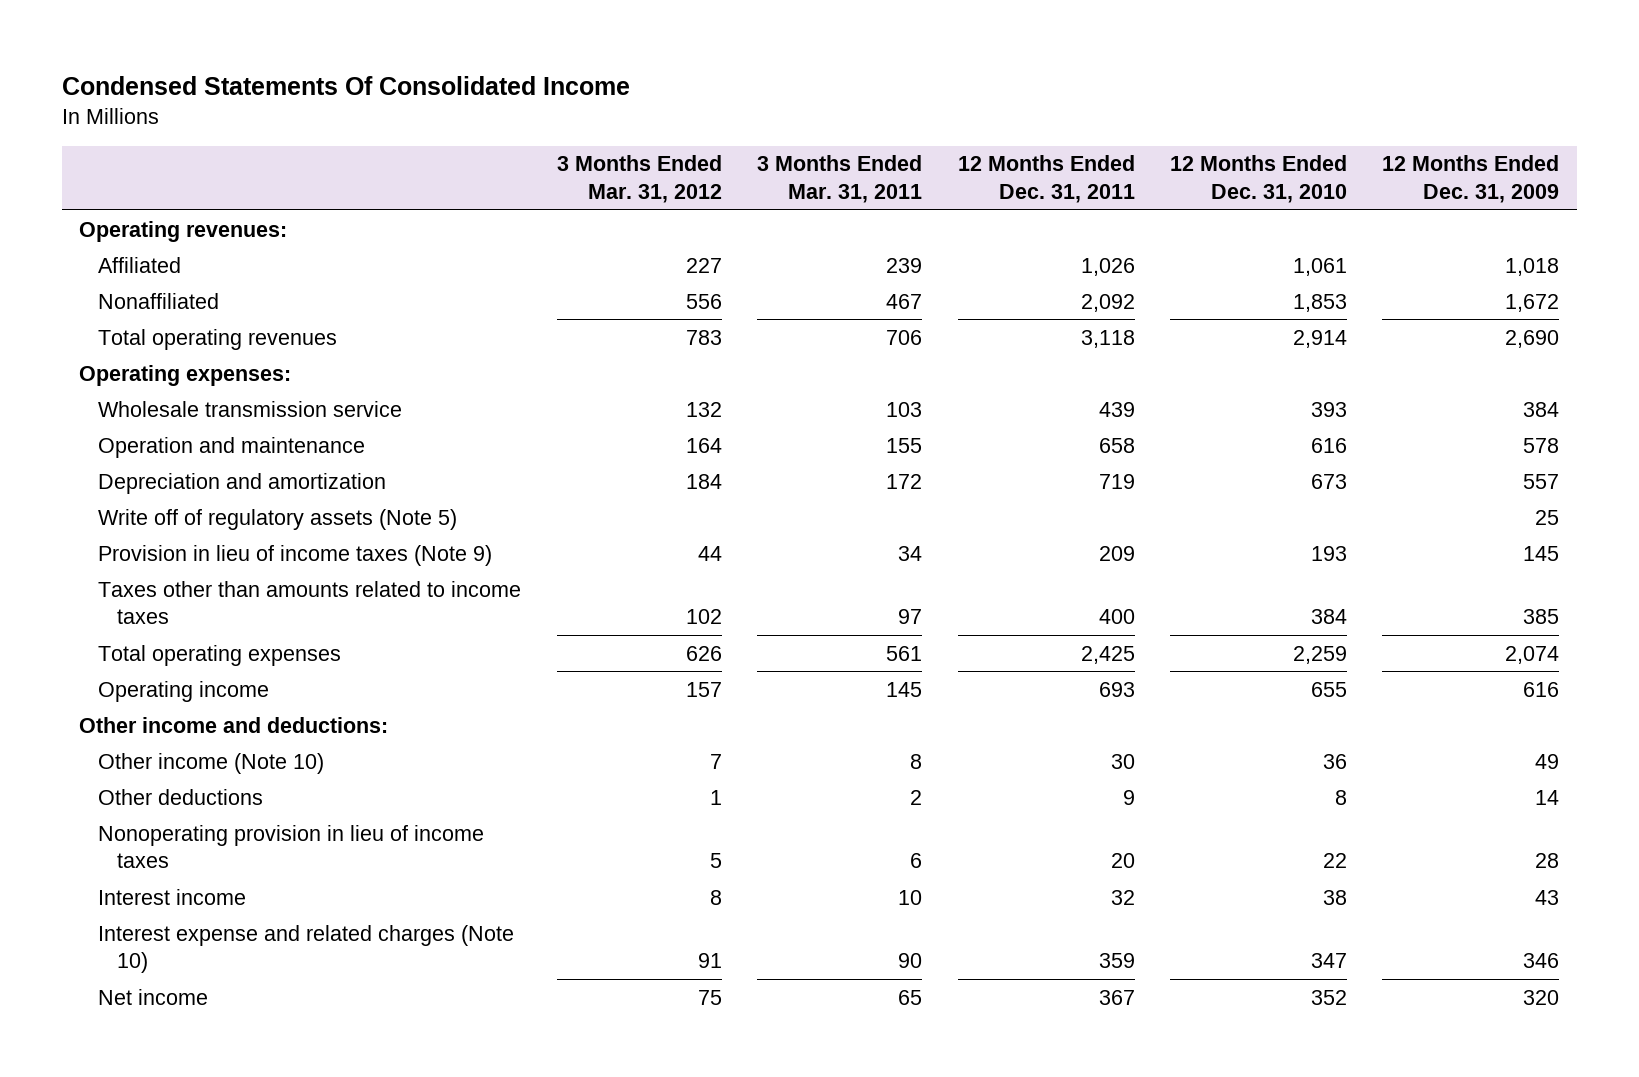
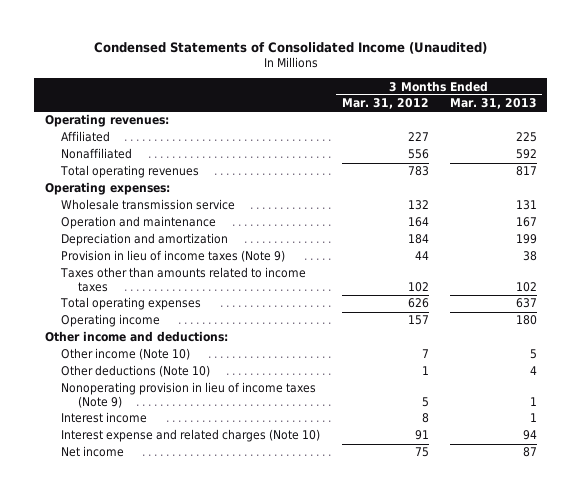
[61,76,630,96] Condensed Statements Of Consolidated Income -> [93,41,487,54] Condensed Statements of Consolidated Income (Unaudited)
[757,155,923,204] 3 Months Ended Mar. 31, 2011 -> none
[957,155,1135,204] 12 Months Ended Dec. 31, 2011 -> none
[1169,155,1347,204] 12 Months Ended Dec. 31, 2010 -> none
[1382,155,1560,204] 12 Months Ended Dec. 31, 2009 -> none
none -> [449,98,537,110] Mar. 31, 2013
[98,508,458,530] Write off of regulatory assets (Note 5) -> none
[98,788,264,805] Other deductions -> [61,365,211,378] Other deductions (Note 10)
[98,824,485,869] Nonoperating provision in lieu of income taxes -> [61,382,317,408] Nonoperating provision in lieu of income taxes (Note 9)

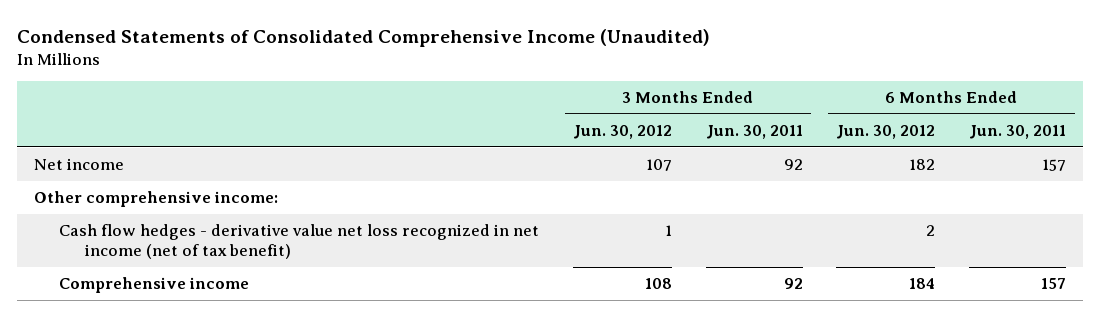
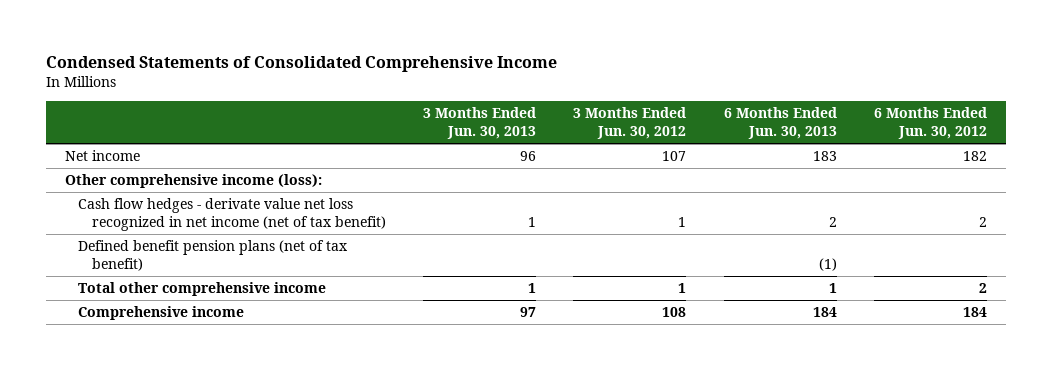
[17,28,711,47] Condensed Statements of Consolidated Comprehensive Income (Unaudited) -> [46,56,558,73] Condensed Statements of Consolidated Comprehensive Income
[705,124,803,139] Jun. 30, 2011 -> none
[969,124,1067,139] Jun. 30, 2011 -> none
none -> [422,107,536,140] 3 Months Ended Jun. 30, 2013
none -> [723,107,837,140] 6 Months Ended Jun. 30, 2013
[34,191,279,208] Other comprehensive income: -> [65,174,323,189] Other comprehensive income (loss):
[59,224,540,260] Cash flow hedges - derivative value net loss recognized in net income (net of tax benefit) -> [78,198,386,232] Cash flow hedges - derivate value net loss recognized in net income (net of tax benefit)
none -> [78,240,349,272] Defined benefit pension plans (net of tax benefit)
none -> [78,282,327,297] Total other comprehensive income

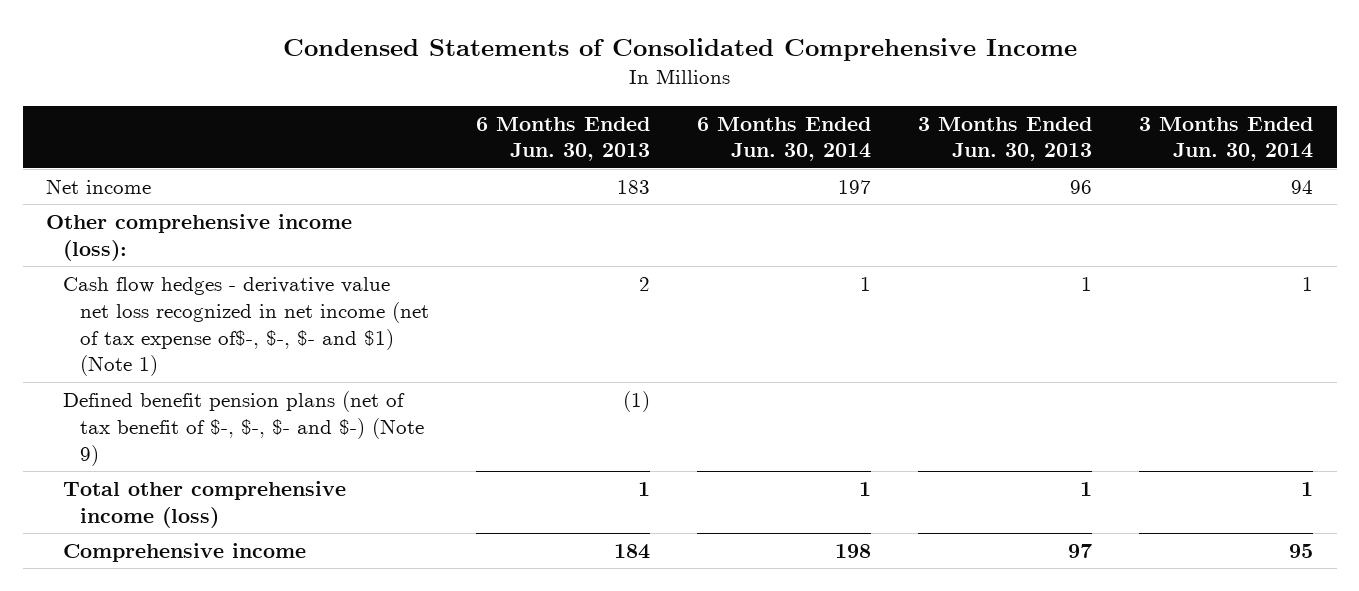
[573,107,687,140] 3 Months Ended Jun. 30, 2012 -> none
[874,107,988,140] 6 Months Ended Jun. 30, 2012 -> none
none -> [696,116,871,162] 6 Months Ended Jun. 30, 2014
none -> [1139,116,1314,162] 3 Months Ended Jun. 30, 2014
[78,198,386,232] Cash flow hedges - derivate value net loss recognized in net income (net of tax benefit) -> [63,277,429,377] Cash flow hedges - derivative value net loss recognized in net income (net of tax expense of$-, $-, $- and $1) (Note 1)
[78,240,349,272] Defined benefit pension plans (net of tax benefit) -> [63,391,424,466] Defined benefit pension plans (net of tax benefit of $-, $-, $- and $-) (Note 9)
[78,282,327,297] Total other comprehensive income -> [63,481,347,528] Total other comprehensive income (loss)

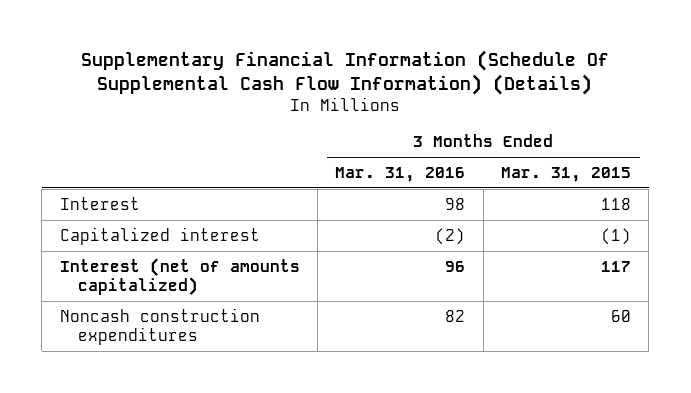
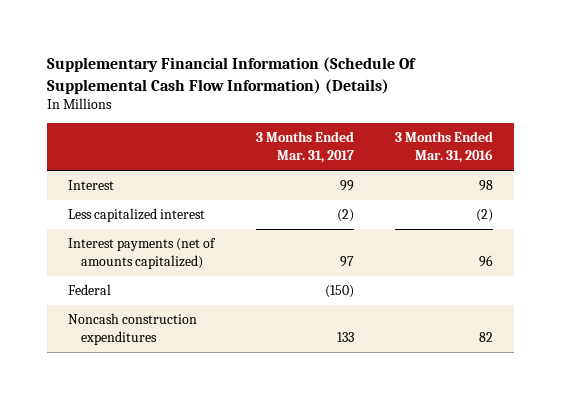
[501,166,632,182] Mar. 31, 2015 -> none
none -> [255,131,354,164] 3 Months Ended Mar. 31, 2017
[59,226,260,245] Capitalized interest -> [68,208,206,223] Less capitalized interest
[59,257,300,297] Interest (net of amounts capitalized) -> [68,238,217,270] Interest payments (net of amounts capitalized)
none -> [68,284,112,296] Federal

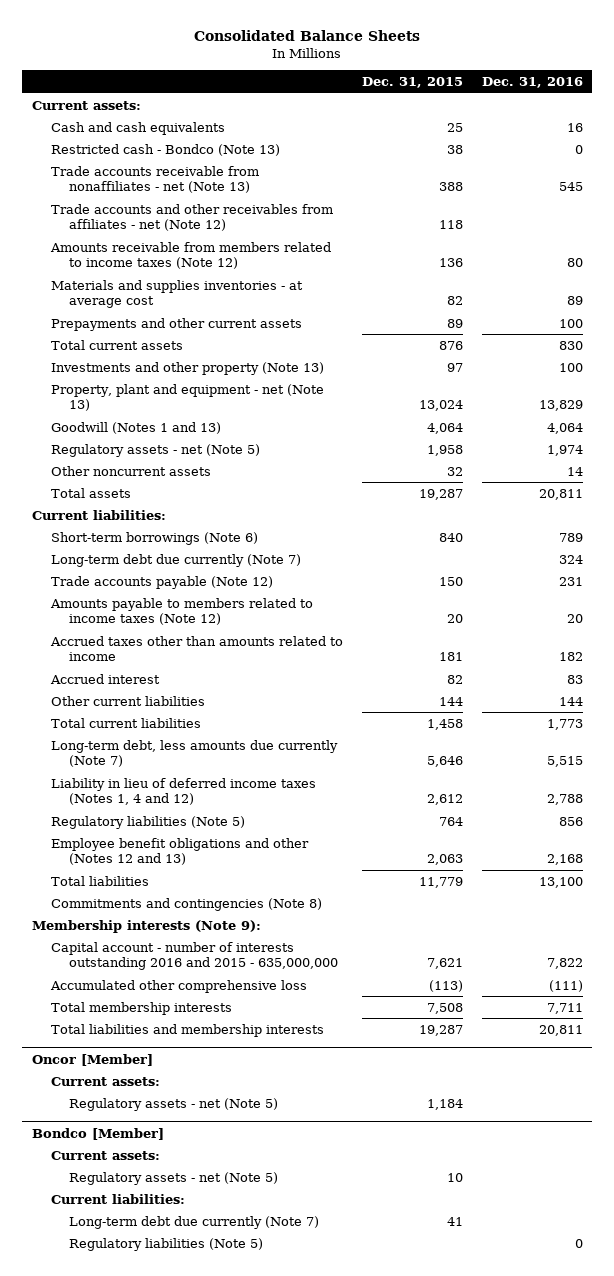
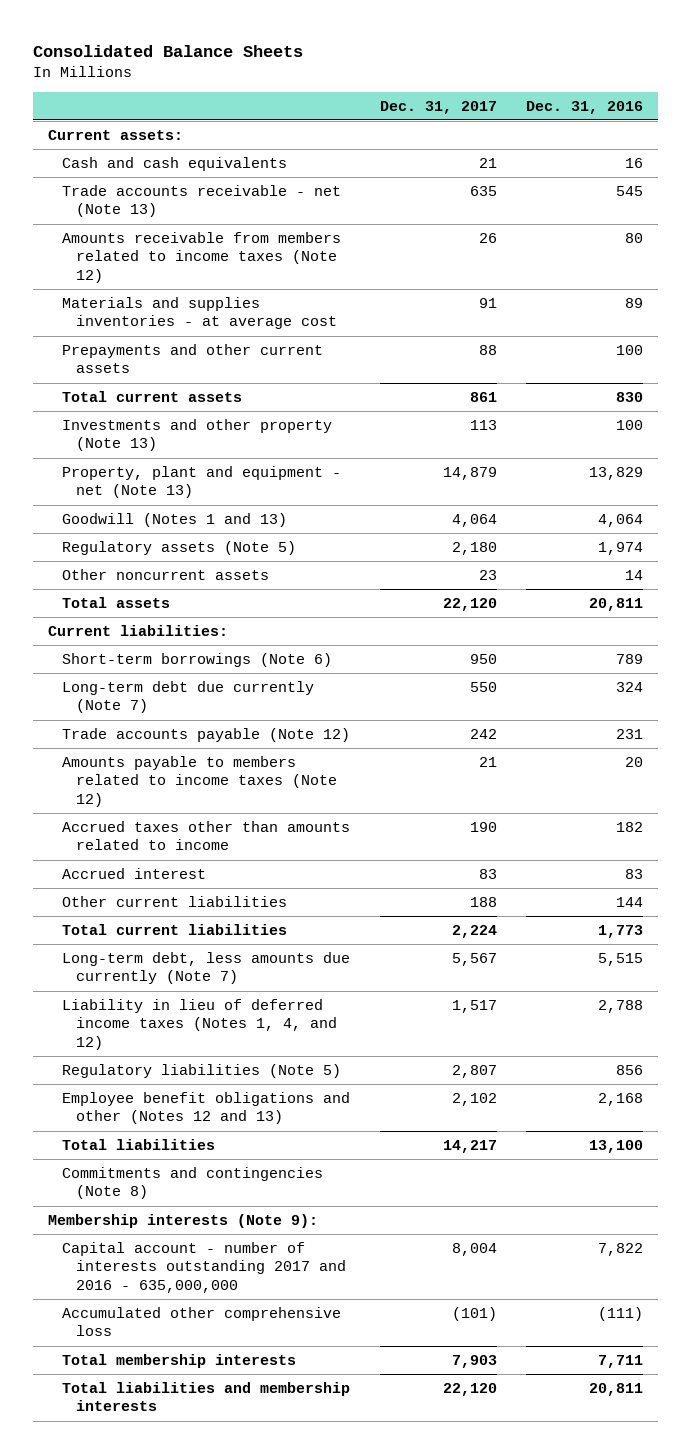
[361,76,463,88] Dec. 31, 2015 -> none
none -> [379,100,497,114] Dec. 31, 2017
[50,143,280,156] Restricted cash - Bondco (Note 13) -> none
[50,203,333,232] Trade accounts and other receivables from affiliates - net (Note 12) -> none
[50,165,259,194] Trade accounts receivable from nonaffiliates - net (Note 13) -> [62,184,342,218] Trade accounts receivable - net (Note 13)
[50,443,260,457] Regulatory assets - net (Note 5) -> [62,540,297,555] Regulatory assets (Note 5)
[50,777,316,806] Liability in lieu of deferred income taxes (Notes 1, 4 and 12) -> [62,998,338,1051] Liability in lieu of deferred income taxes (Notes 1, 4, and 12)
[50,941,339,971] Capital account - number of interests outstanding 2016 and 2015 - 635,000,000 -> [62,1241,347,1294] Capital account - number of interests outstanding 2017 and 2016 - 635,000,000
[31,1053,153,1066] Oncor [Member] -> none
[50,1076,160,1086] Current assets: -> none
[69,1097,279,1111] Regulatory assets - net (Note 5) -> none
[31,1127,164,1140] Bondco [Member] -> none
[50,1150,160,1160] Current assets: -> none
[69,1171,279,1185] Regulatory assets - net (Note 5) -> none
[50,1193,185,1204] Current liabilities: -> none
[69,1215,320,1229] Long-term debt due currently (Note 7) -> none
[69,1237,264,1251] Regulatory liabilities (Note 5) -> none

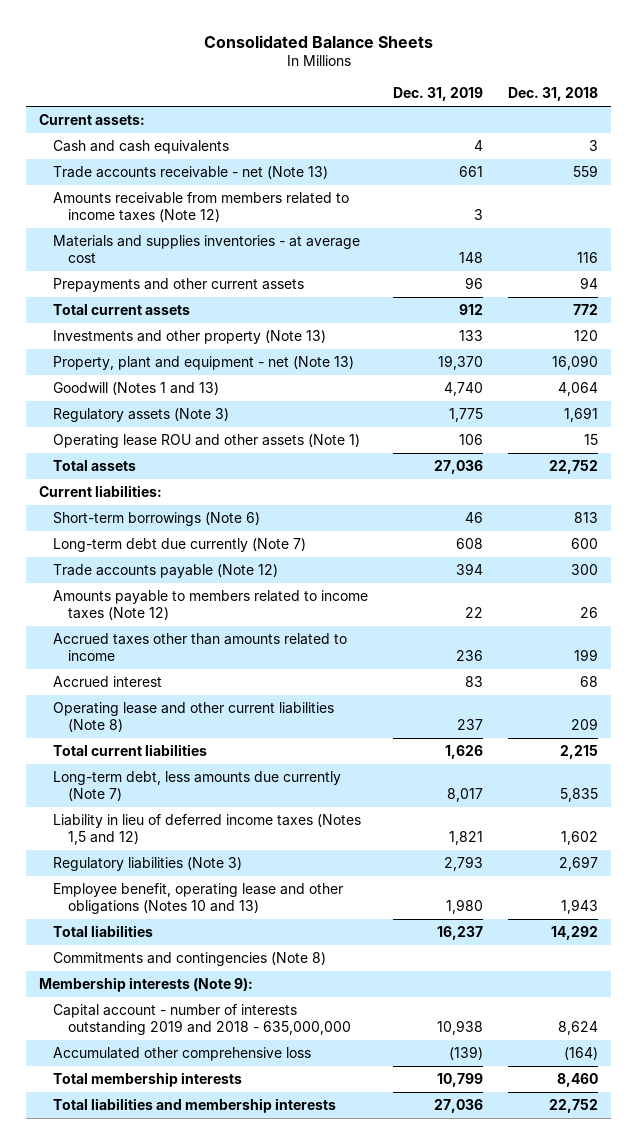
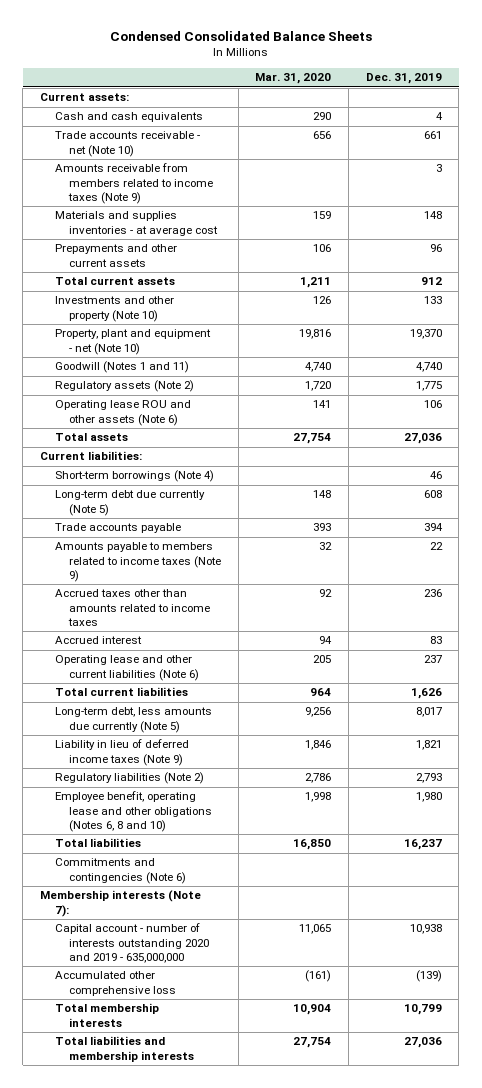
[203,34,433,48] Consolidated Balance Sheets -> [109,30,372,41] Condensed Consolidated Balance Sheets
[508,87,599,102] Dec. 31, 2018 -> none
none -> [255,73,332,85] Mar. 31, 2020
[53,166,329,180] Trade accounts receivable - net (Note 13) -> [54,131,200,157] Trade accounts receivable - net (Note 10)
[53,192,350,222] Amounts receivable from members related to income taxes (Note 12) -> [54,163,214,204] Amounts receivable from members related to income taxes (Note 9)
[53,330,327,345] Investments and other property (Note 13) -> [54,296,174,322] Investments and other property (Note 10)
[53,356,355,371] Property, plant and equipment - net (Note 13) -> [54,329,211,355] Property, plant and equipment - net (Note 10)
[53,382,220,396] Goodwill (Notes 1 and 13) -> [54,361,189,374] Goodwill (Notes 1 and 11)
[53,408,230,423] Regulatory assets (Note 3) -> [54,380,194,393] Regulatory assets (Note 2)
[53,434,361,449] Operating lease ROU and other assets (Note 1) -> [54,400,191,426] Operating lease ROU and other assets (Note 6)
[53,512,261,527] Short-term borrowings (Note 6) -> [54,470,214,483] Short-term borrowings (Note 4)
[53,538,307,553] Long-term debt due currently (Note 7) -> [54,490,205,516] Long-term debt due currently (Note 5)
[53,564,279,579] Trade accounts payable (Note 12) -> [54,523,181,534] Trade accounts payable
[53,590,369,620] Amounts payable to members related to income taxes (Note 12) -> [54,542,222,582] Amounts payable to members related to income taxes (Note 9)
[53,633,348,661] Accrued taxes other than amounts related to income -> [54,589,211,626] Accrued taxes other than amounts related to income taxes
[53,702,335,732] Operating lease and other current liabilities (Note 8) -> [54,655,200,681] Operating lease and other current liabilities (Note 6)
[53,771,342,801] Long-term debt, less amounts due currently (Note 7) -> [54,707,212,733] Long-term debt, less amounts due currently (Note 5)
[53,814,362,845] Liability in lieu of deferred income taxes (Notes 1,5 and 12) -> [54,739,189,766] Liability in lieu of deferred income taxes (Note 9)
[53,857,243,872] Regulatory liabilities (Note 3) -> [54,772,204,785] Regulatory liabilities (Note 2)
[53,883,344,914] Employee benefit, operating lease and other obligations (Notes 10 and 13) -> [54,791,213,832] Employee benefit, operating lease and other obligations (Notes 6, 8 and 10)
[53,952,327,967] Commitments and contingencies (Note 8) -> [54,858,187,884] Commitments and contingencies (Note 6)
[38,977,253,993] Membership interests (Note 9): -> [39,890,201,917] Membership interests (Note 7):
[53,1004,351,1035] Capital account - number of interests outstanding 2019 and 2018 - 635,000,000 -> [54,923,210,963] Capital account - number of interests outstanding 2020 and 2019 - 635,000,000

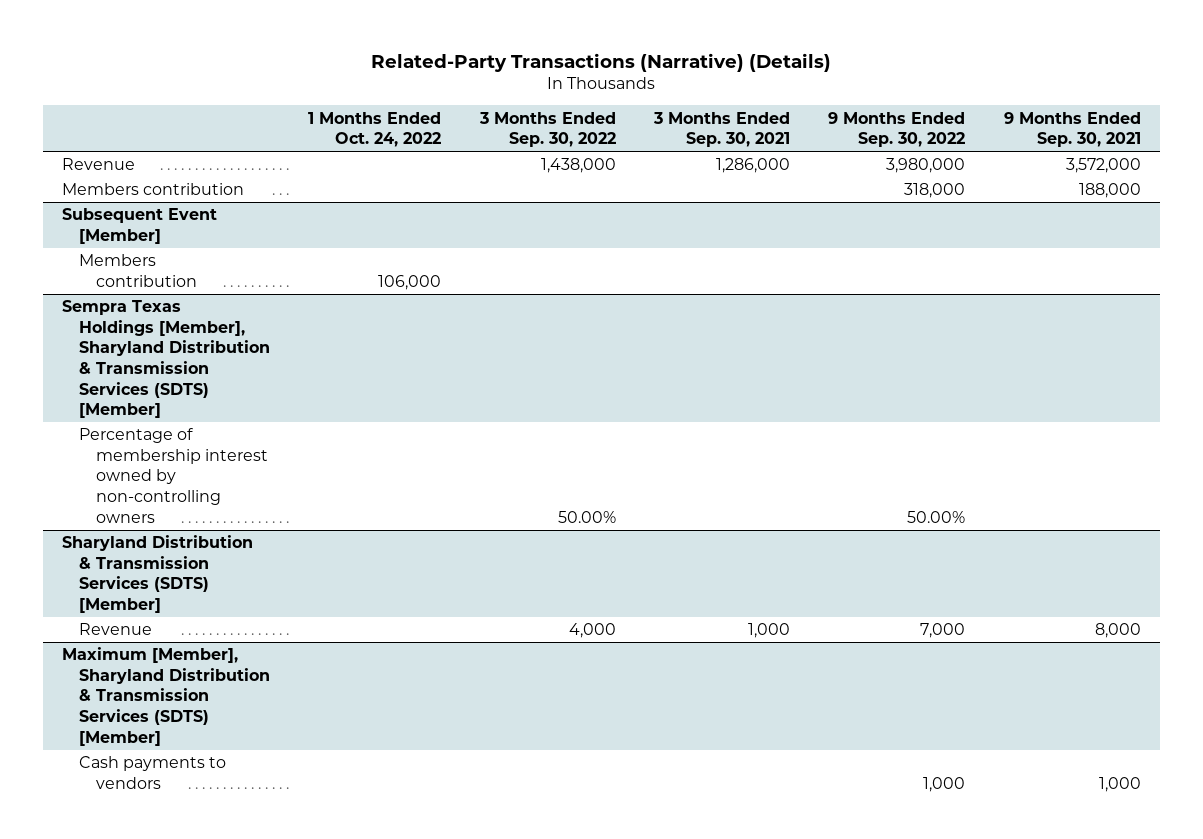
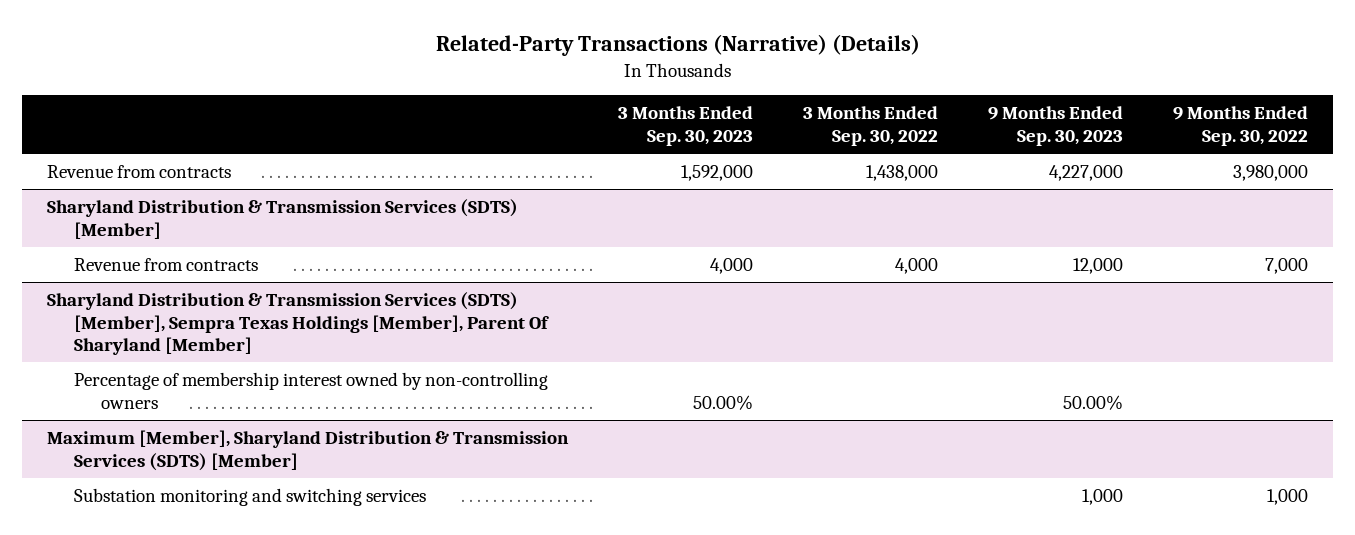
[308,111,442,148] 1 Months Ended Oct. 24, 2022 -> none
[653,111,791,148] 3 Months Ended Sep. 30, 2021 -> none
[1003,111,1141,148] 9 Months Ended Sep. 30, 2021 -> none
none -> [618,106,754,146] 3 Months Ended Sep. 30, 2023
none -> [988,106,1124,146] 9 Months Ended Sep. 30, 2023
[61,183,244,196] Members contribution -> none
[61,208,217,244] Subsequent Event [Member] -> none
[79,254,198,287] Members contribution -> none
[61,300,271,419] Sempra Texas Holdings [Member], Sharyland Distribution & Transmission Services (SDTS) [Member] -> none
[79,428,269,523] Percentage of membership interest owned by non-controlling owners -> none
[61,158,135,171] Revenue -> [47,164,232,178] Revenue from contracts
[79,623,153,636] Revenue -> [74,257,259,271] Revenue from contracts
none -> [47,291,550,356] Sharyland Distribution & Transmission Services (SDTS) [Member], Sempra Texas Holdings [Member], Parent Of Sharyland [Member]
none -> [74,371,549,409] Percentage of membership interest owned by non-controlling owners
[79,756,227,789] Cash payments to vendors -> [74,487,427,506] Substation monitoring and switching services

